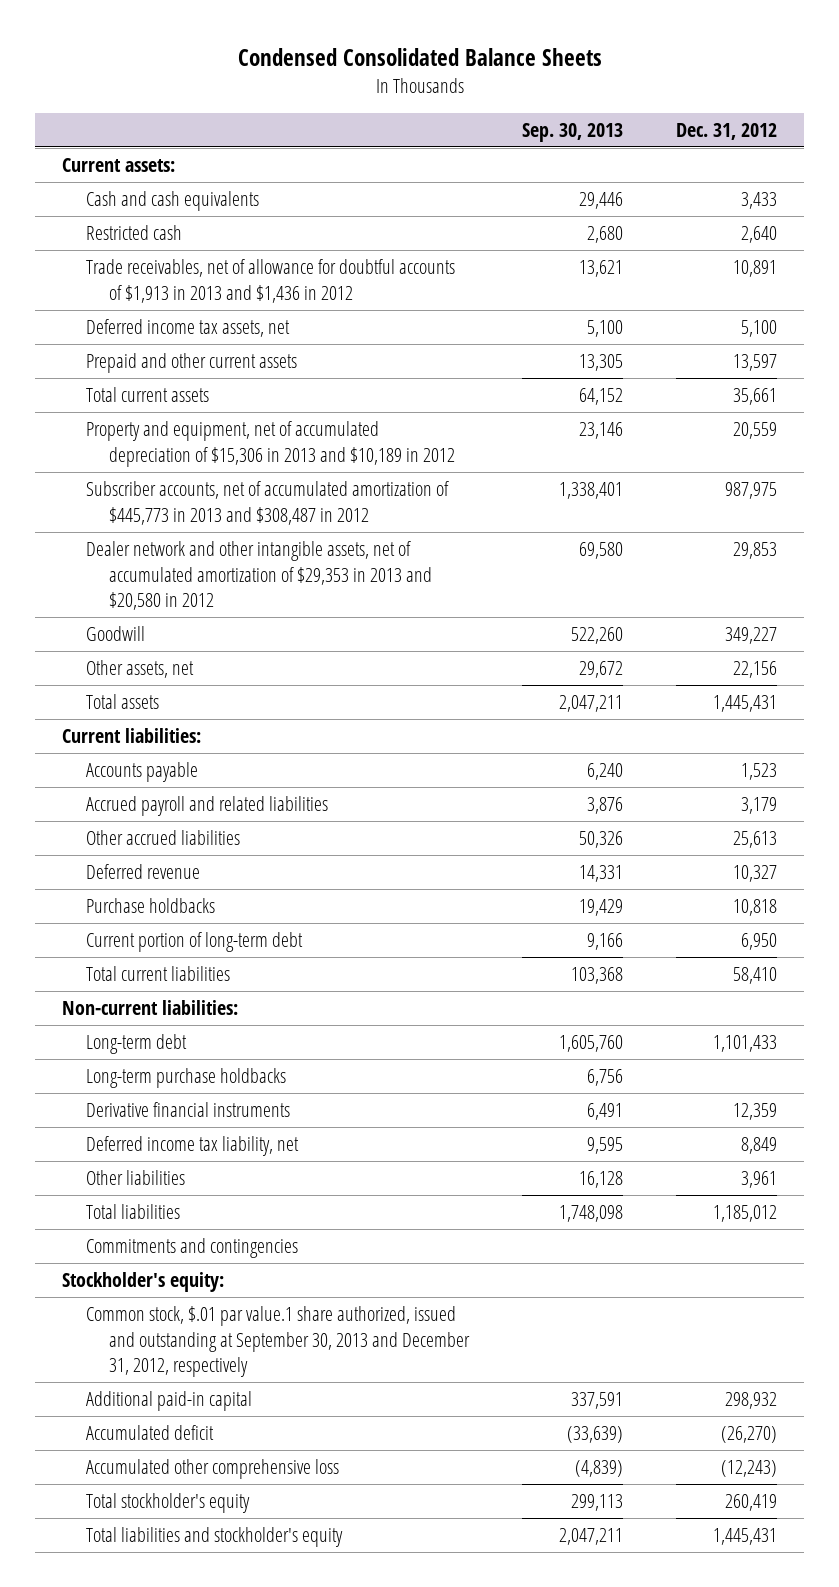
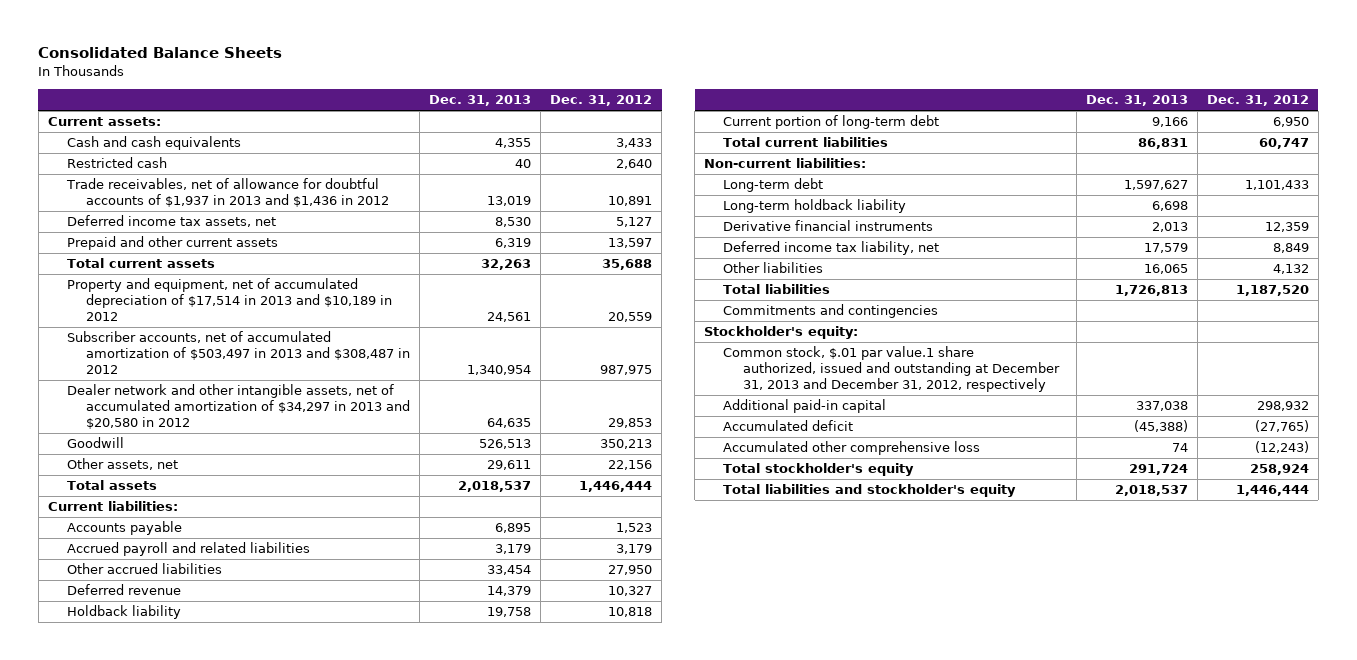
[237,48,602,67] Condensed Consolidated Balance Sheets -> [38,47,283,59] Consolidated Balance Sheets
[522,122,624,142] Sep. 30, 2013 -> none
none -> [429,95,532,107] Dec. 31, 2013
[85,259,455,303] Trade receivables, net of allowance for doubtful accounts of $1,913 in 2013 and $1,436 in 2012 -> [66,178,390,208] Trade receivables, net of allowance for doubtful accounts of $1,937 in 2013 and $1,436 in 2012
[741,320,778,338] 5,100 -> [616,217,653,228] 5,127
[733,388,778,406] 35,661 -> [602,259,653,271] 35,688
[85,421,456,467] Property and equipment, net of accumulated depreciation of $15,306 in 2013 and $10,189 in 2012 -> [67,278,393,322] Property and equipment, net of accumulated depreciation of $17,514 in 2013 and $10,189 in 2012
[85,481,449,525] Subscriber accounts, net of accumulated amortization of $445,773 in 2013 and $308,487 in 2012 -> [67,331,411,375] Subscriber accounts, net of accumulated amortization of $503,497 in 2013 and $308,487 in 2012
[85,541,433,611] Dealer network and other intangible assets, net of accumulated amortization of $29,353 in 2013 and $20,580 in 2012 -> [67,384,411,430] Dealer network and other intangible assets, net of accumulated amortization of $34,297 in 2013 and $20,580 in 2012
[725,627,778,645] 349,227 -> [600,439,653,450] 350,213
[713,695,778,713] 1,445,431 -> [579,481,653,493] 1,446,444
[733,831,778,849] 25,613 -> [608,565,653,576] 27,950
[85,898,215,914] Purchase holdbacks -> [67,605,182,620] Holdback liability
[733,967,778,985] 58,410 -> [1258,138,1309,150] 60,747
[85,1068,286,1089] Long-term purchase holdbacks -> [723,199,907,214] Long-term holdback liability
[741,1171,778,1189] 3,961 -> [1272,264,1309,275] 4,132
[713,1205,778,1223] 1,185,012 -> [1235,285,1309,297] 1,187,520
[85,1306,471,1378] Common stock, $.01 par value.1 share authorized, issued and outstanding at September 30, 2013 and December 31, 2012, respectively -> [723,346,1060,393] Common stock, $.01 par value.1 share authorized, issued and outstanding at December 31, 2013 and December 31, 2012, respectively
[721,1426,778,1444] (26,270) -> [1254,420,1309,433] (27,765)
[725,1494,778,1512] 260,419 -> [1249,464,1309,476] 258,924
[713,1528,778,1546] 1,445,431 -> [1235,485,1309,497] 1,446,444

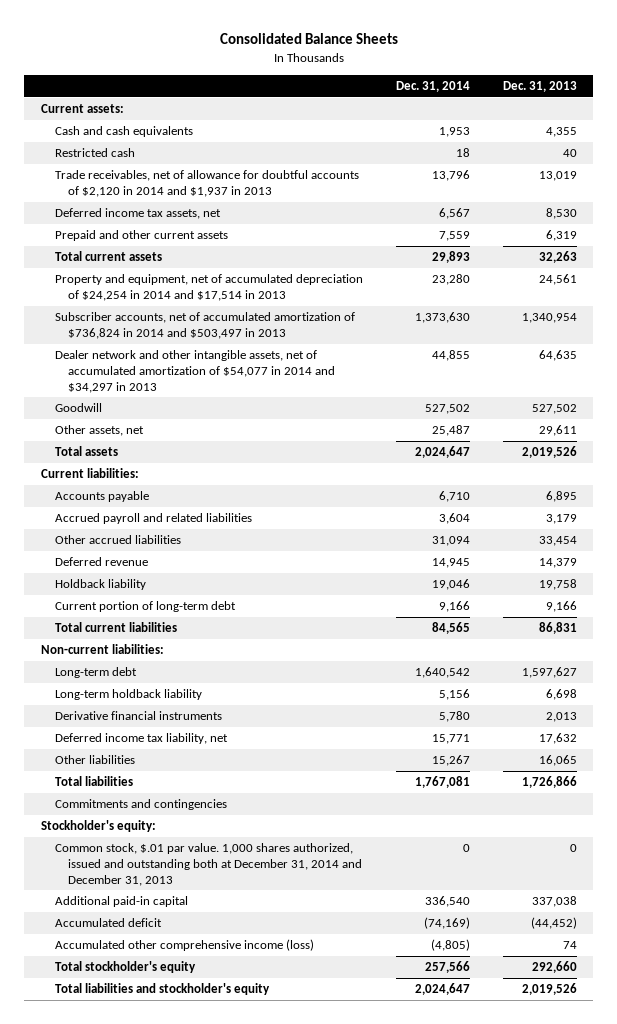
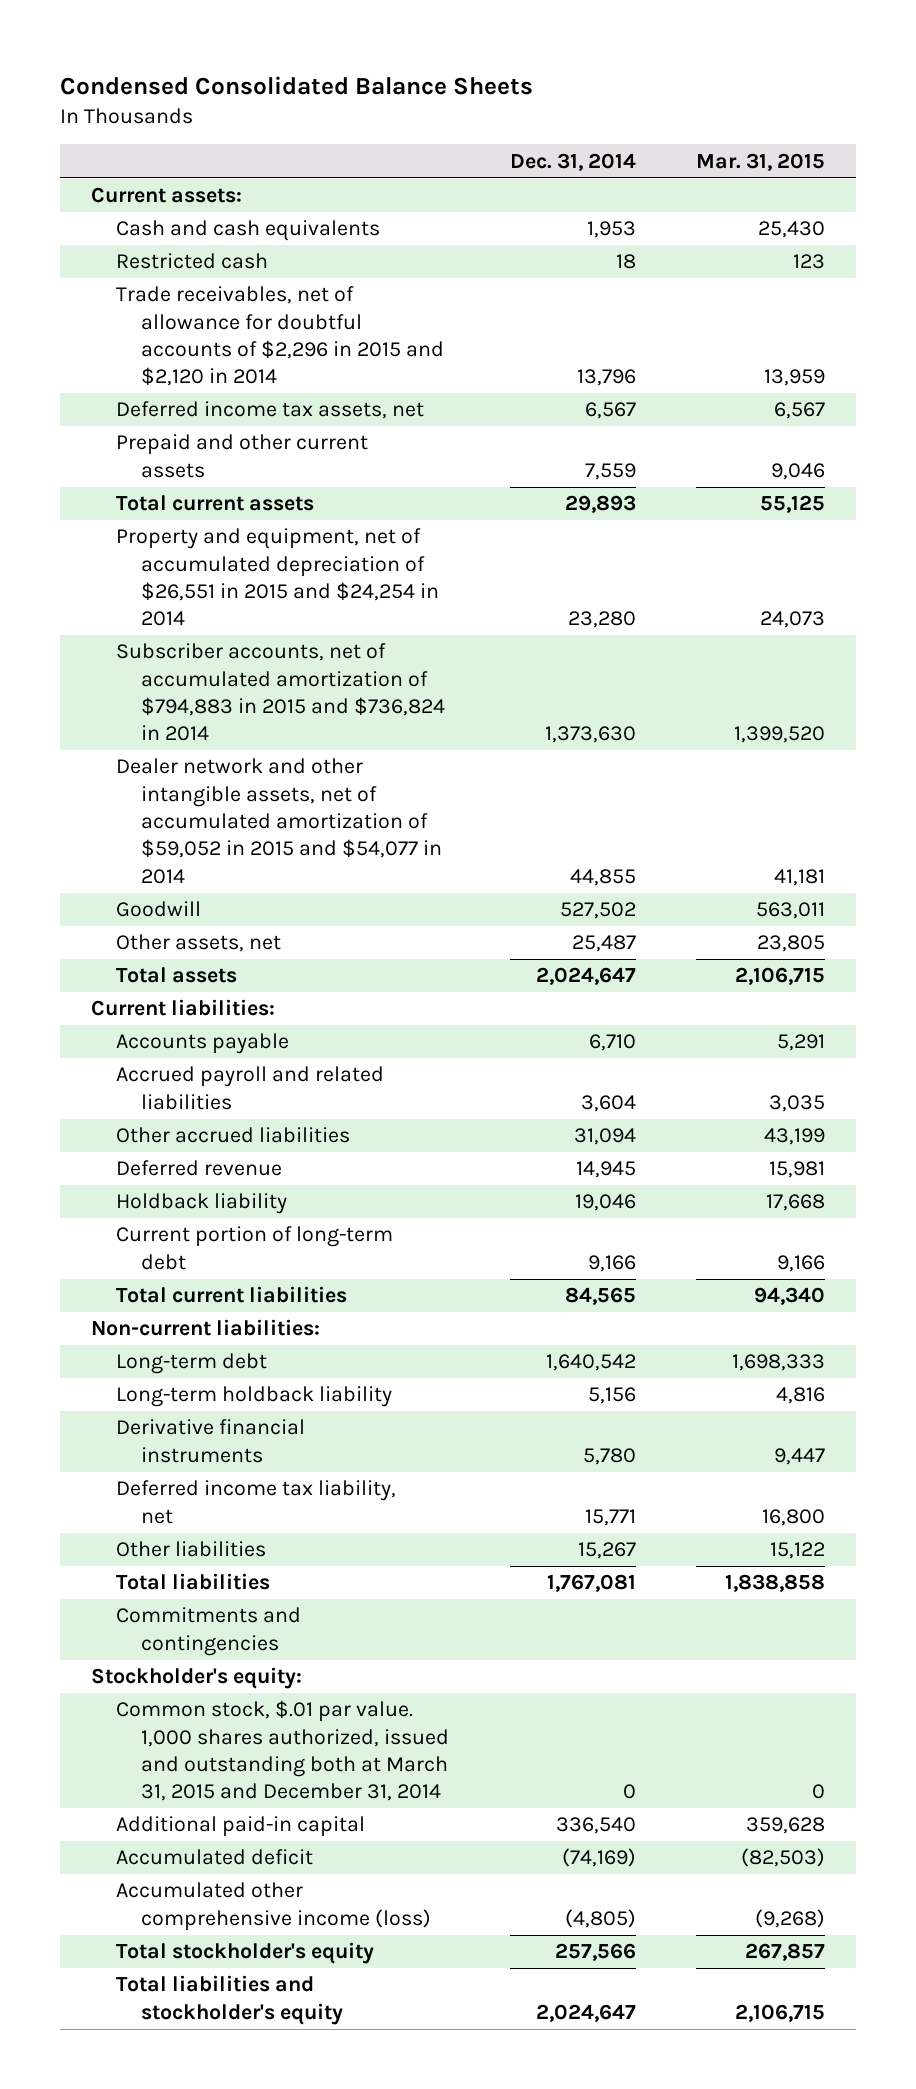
[219,33,398,45] Consolidated Balance Sheets -> [60,75,534,95] Condensed Consolidated Balance Sheets
[502,81,577,93] Dec. 31, 2013 -> none
none -> [696,152,826,171] Mar. 31, 2015
[54,170,359,197] Trade receivables, net of allowance for doubtful accounts of $2,120 in 2014 and $1,937 in 2013 -> [116,286,445,387] Trade receivables, net of allowance for doubtful accounts of $2,296 in 2015 and $2,120 in 2014
[54,274,363,301] Property and equipment, net of accumulated depreciation of $24,254 in 2014 and $17,514 in 2013 -> [116,528,440,627] Property and equipment, net of accumulated depreciation of $26,551 in 2015 and $24,254 in 2014
[54,312,355,339] Subscriber accounts, net of accumulated amortization of $736,824 in 2014 and $503,497 in 2013 -> [116,643,446,742] Subscriber accounts, net of accumulated amortization of $794,883 in 2015 and $736,824 in 2014
[54,350,336,393] Dealer network and other intangible assets, net of accumulated amortization of $54,077 in 2014 and $34,297 in 2013 -> [116,758,443,884] Dealer network and other intangible assets, net of accumulated amortization of $59,052 in 2015 and $54,077 in 2014
[54,843,363,886] Common stock, $.01 par value. 1,000 shares authorized, issued and outstanding both at December 31, 2014 and December 31, 2013 -> [116,1700,450,1802] Common stock, $.01 par value. 1,000 shares authorized, issued and outstanding both at March 31, 2015 and December 31, 2014

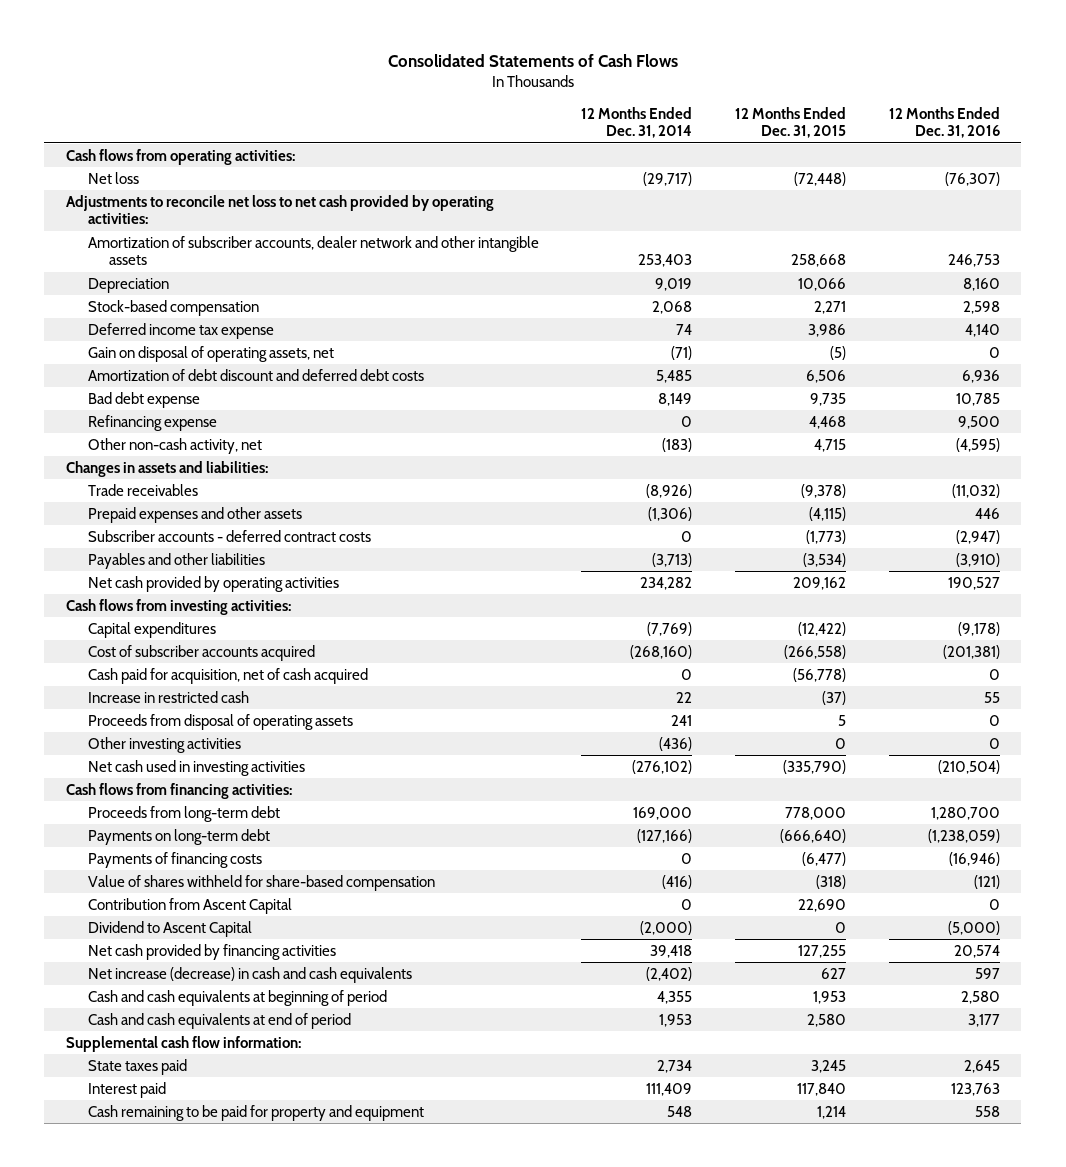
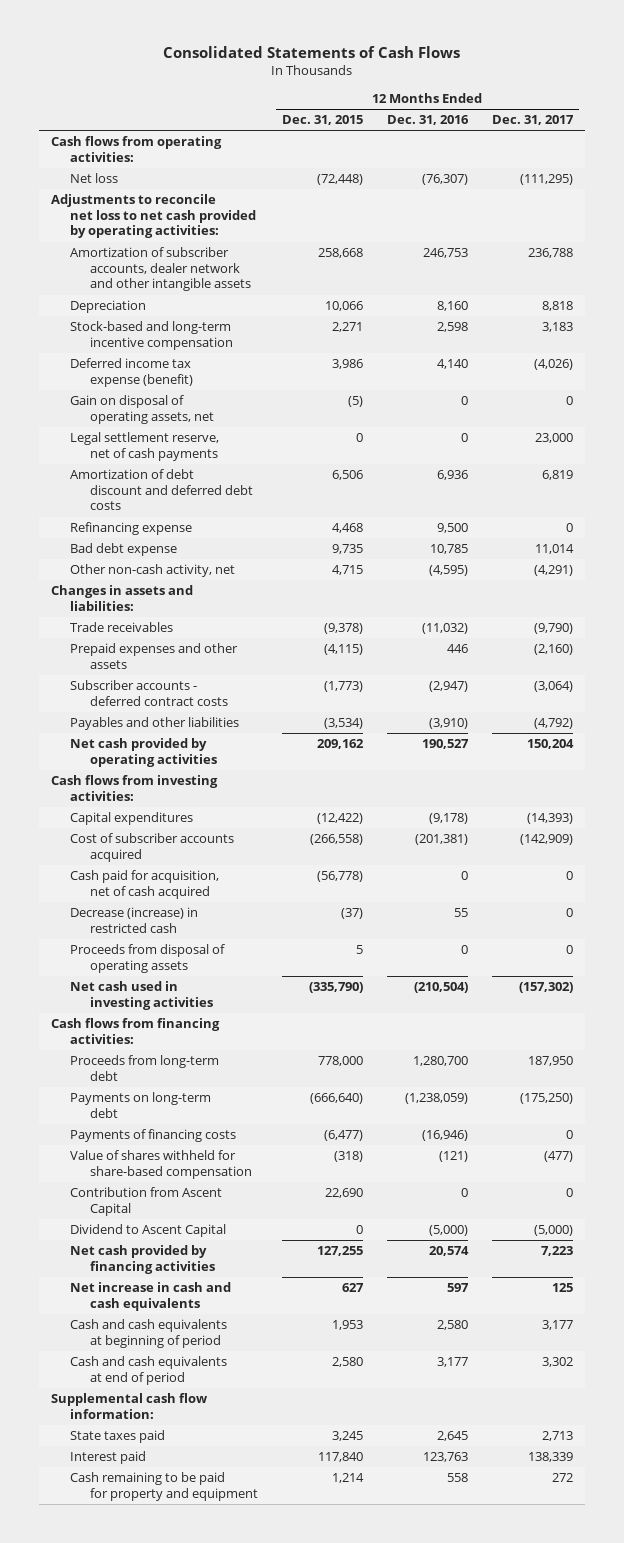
[581,106,693,139] 12 Months Ended Dec. 31, 2014 -> none
none -> [491,115,574,126] Dec. 31, 2017
[87,299,259,316] Stock-based compensation -> [70,321,233,350] Stock-based and long-term incentive compensation
[87,322,274,339] Deferred income tax expense -> [70,358,193,387] Deferred income tax expense (benefit)
none -> [70,432,220,461] Legal settlement reserve, net of cash payments
[87,391,200,408] Bad debt expense -> [70,543,178,557] Bad debt expense
[87,690,249,703] Increase in restricted cash -> [70,907,199,933] Decrease (increase) in restricted cash
[87,736,241,753] Other investing activities -> none
[87,966,412,983] Net increase (decrease) in cash and cash equivalents -> [70,1282,232,1311] Net increase in cash and cash equivalents

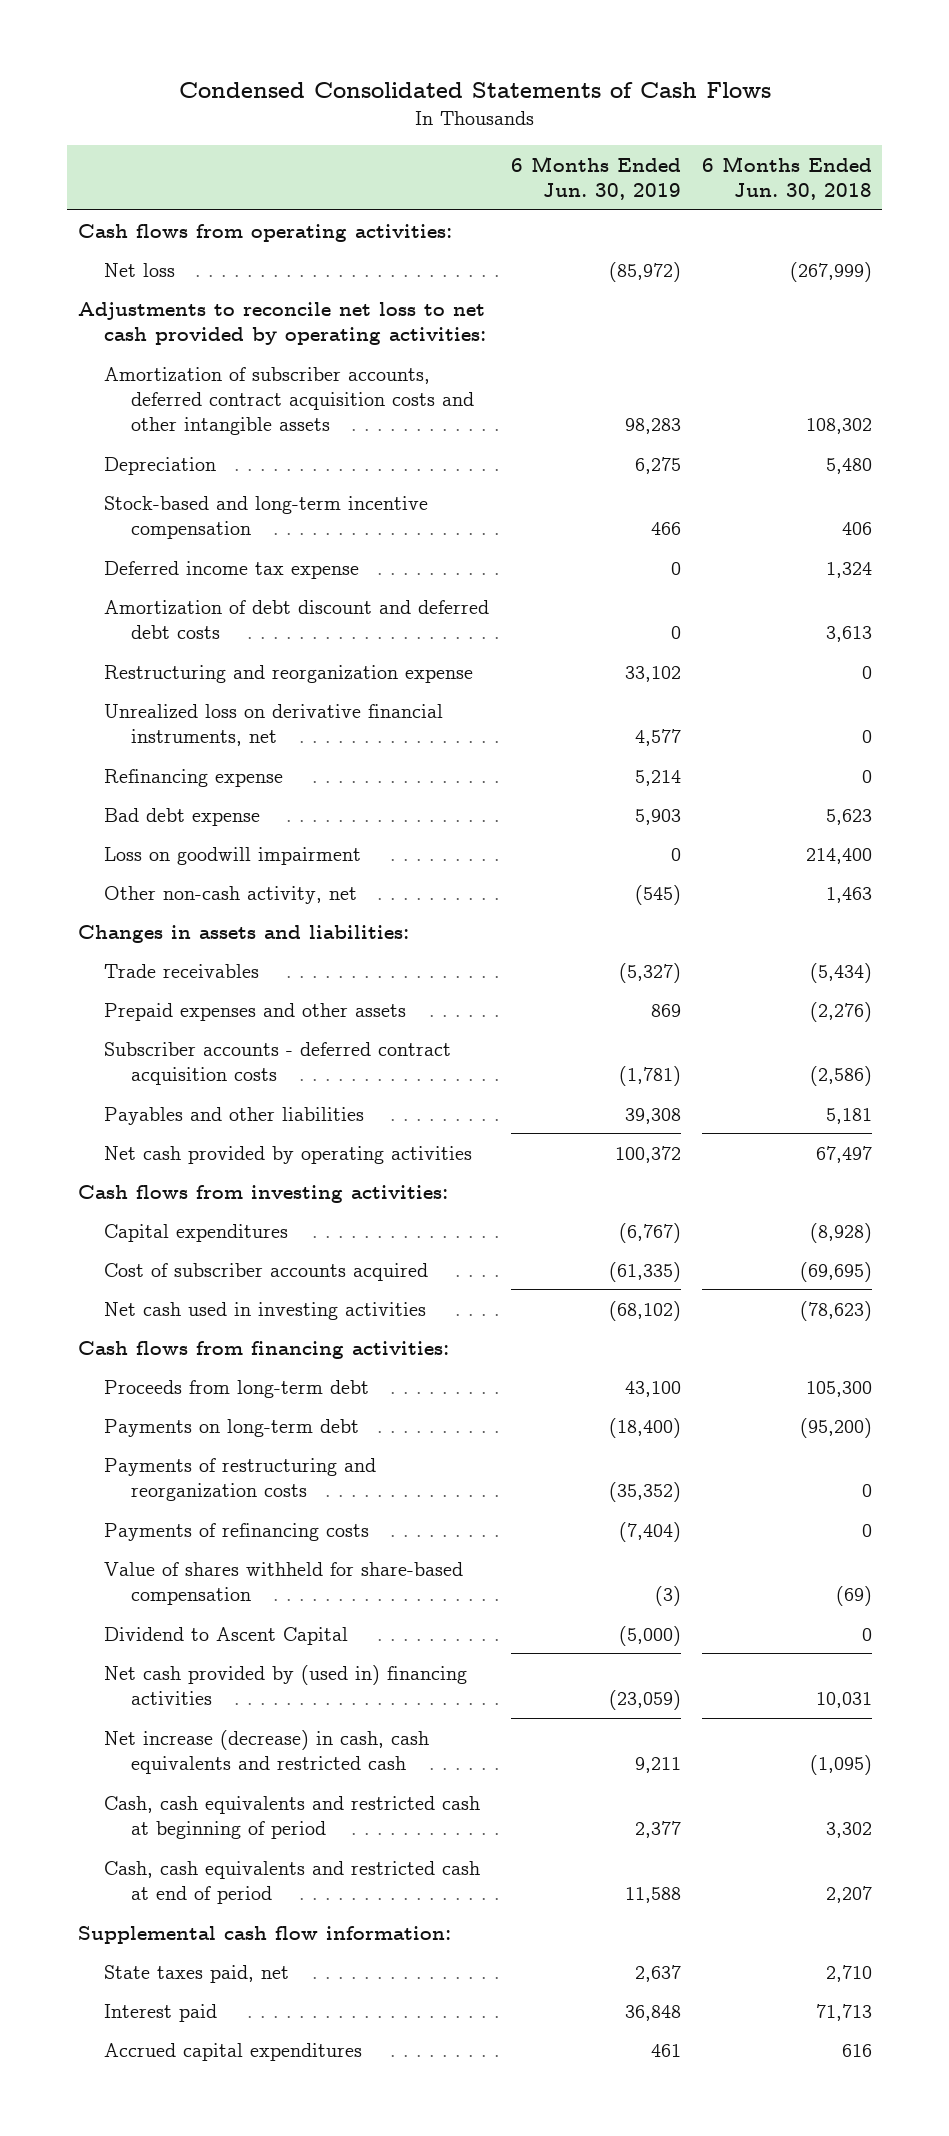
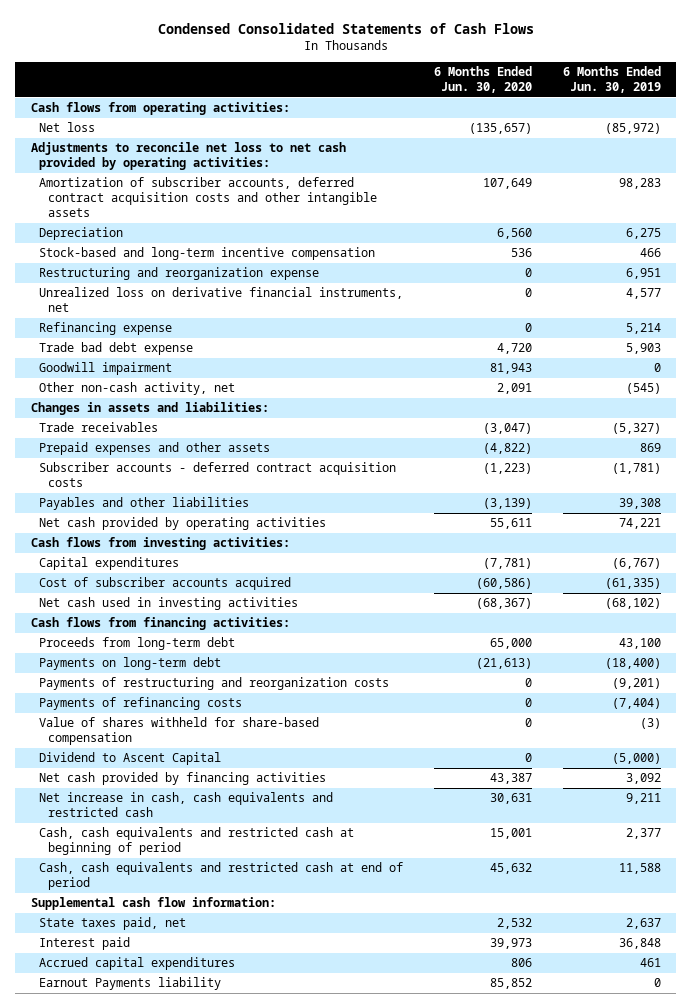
[701,155,872,200] 6 Months Ended Jun. 30, 2018 -> none
none -> [433,66,532,94] 6 Months Ended Jun. 30, 2020
[104,560,360,579] Deferred income tax expense -> none
[104,599,490,639] Amortization of debt discount and deferred debt costs -> none
[624,665,681,682] 33,102 -> [625,268,661,280] 6,951
[104,807,261,826] Bad debt expense -> [39,342,194,356] Trade bad debt expense
[104,846,362,865] Loss on goodwill impairment -> [39,362,173,376] Goodwill impairment
[614,1145,681,1163] 100,372 -> [618,518,661,530] 74,221
[608,1481,681,1502] (35,352) -> [611,678,661,690] (9,201)
[104,1664,468,1705] Net cash provided by (used in) financing activities -> [39,772,327,786] Net cash provided by financing activities
[608,1689,681,1710] (23,059) -> [625,773,661,785] 3,092
[104,1729,430,1774] Net increase (decrease) in cash, cash equivalents and restricted cash -> [39,792,334,818] Net increase in cash, cash equivalents and restricted cash
none -> [39,977,222,991] Earnout Payments liability

